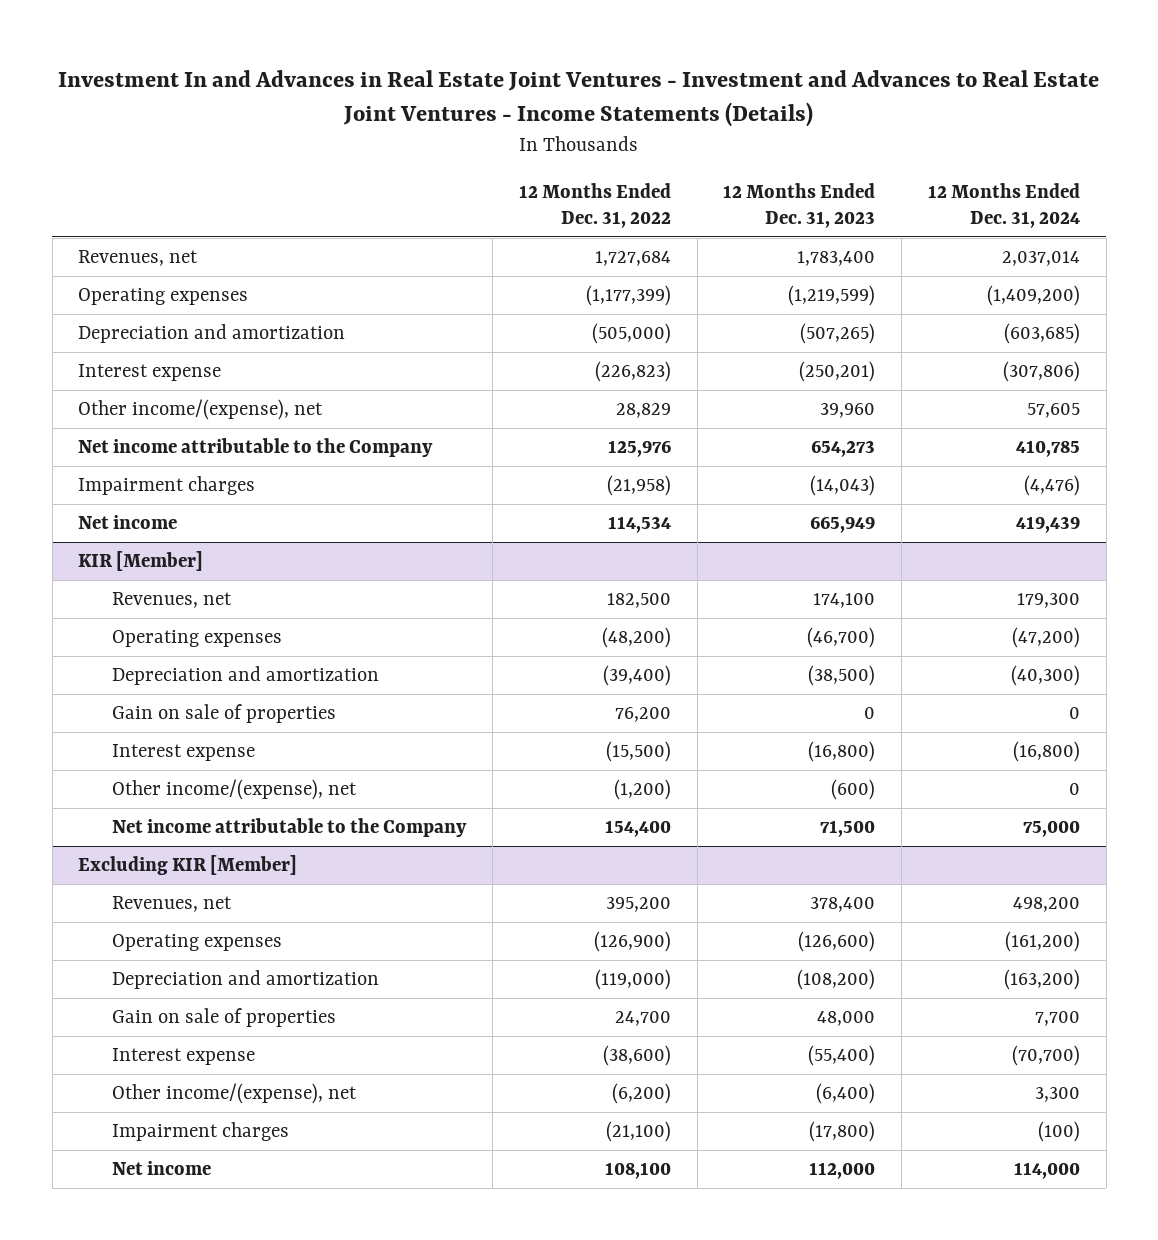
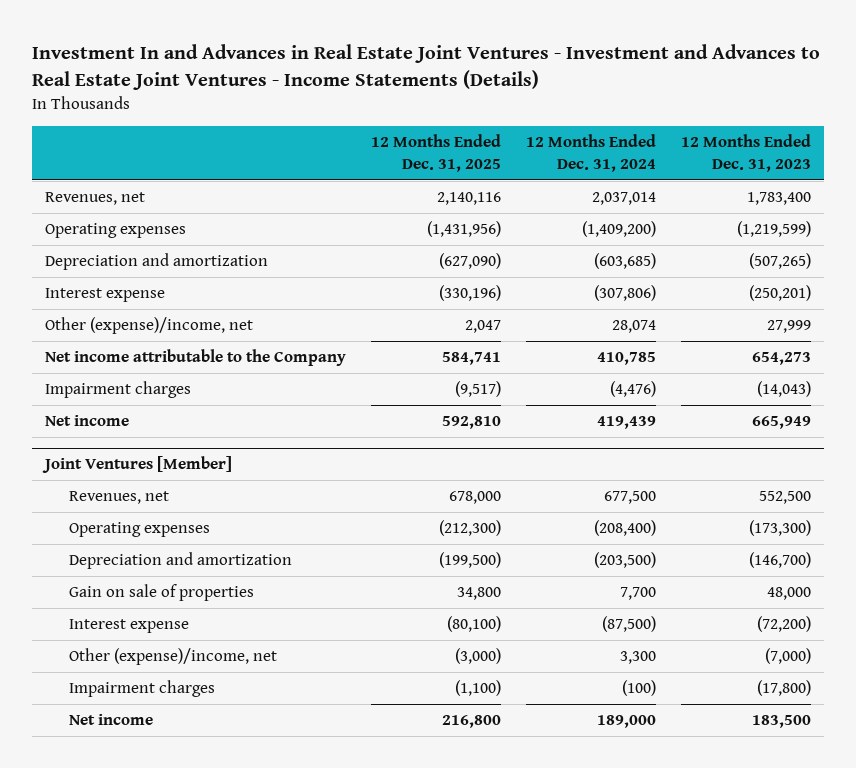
[518,183,671,229] 12 Months Ended Dec. 31, 2022 -> none
none -> [371,134,502,173] 12 Months Ended Dec. 31, 2025
[78,399,324,421] Other income/(expense), net -> [44,317,253,335] Other (expense)/income, net
[820,403,876,419] 39,960 -> [767,320,812,334] 27,999
[1026,403,1080,419] 57,605 -> [612,320,657,334] 28,074
[78,551,204,572] KIR [Member] -> none
[112,704,337,724] Gain on sale of properties -> none
[112,744,256,762] Interest expense -> none
[112,779,358,801] Other income/(expense), net -> none
[112,818,468,838] Net income attributable to the Company -> none
[78,855,298,876] Excluding KIR [Member] -> none
[112,896,233,913] Revenues, net -> none
[112,934,283,952] Operating expenses -> none
[112,970,380,990] Depreciation and amortization -> none
none -> [41,456,232,474] Joint Ventures [Member]
[813,593,876,609] 174,100 -> [759,491,812,505] 552,500
[1016,593,1080,609] 179,300 -> [604,491,657,505] 677,500
[807,627,876,649] (46,700) -> [749,520,812,537] (173,300)
[1011,627,1080,649] (47,200) -> [594,520,657,537] (208,400)
[808,665,876,687] (38,500) -> [749,552,812,569] (146,700)
[1010,665,1080,687] (40,300) -> [594,552,657,569] (203,500)
[808,1045,876,1067] (55,400) -> [757,616,812,633] (72,200)
[1011,1045,1080,1067] (70,700) -> [602,616,657,633] (87,500)
[112,1083,358,1105] Other income/(expense), net -> [69,648,278,666] Other (expense)/income, net
[816,1083,876,1105] (6,400) -> [765,648,812,665] (7,000)
[809,1162,876,1180] 112,000 -> [752,715,812,729] 183,500
[1013,1162,1080,1180] 114,000 -> [597,715,657,729] 189,000

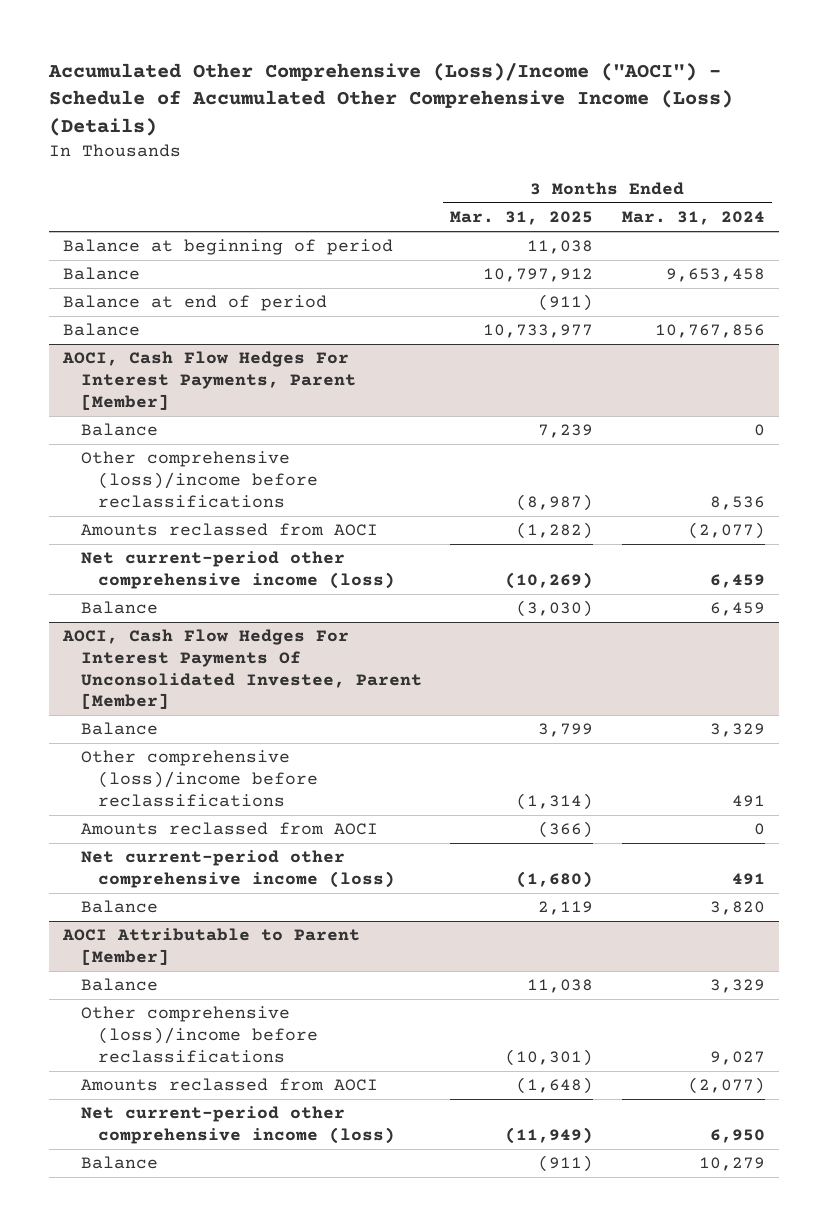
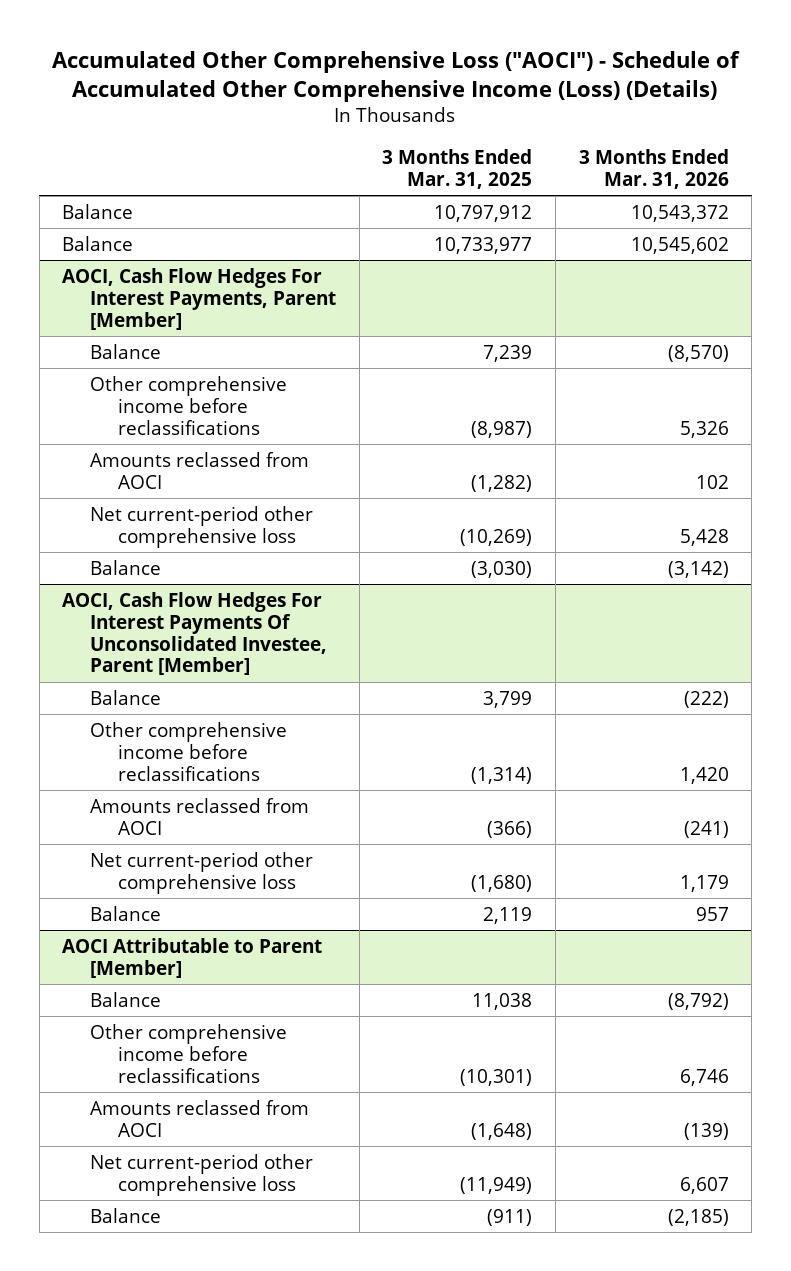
[47,62,733,137] Accumulated Other Comprehensive (Loss)/Income ("AOCI") - Schedule of Accumulated Other Comprehensive Income (Loss) (Details) -> [52,51,741,103] Accumulated Other Comprehensive Loss ("AOCI") - Schedule of Accumulated Other Comprehensive Income (Loss) (Details)
[621,211,765,226] Mar. 31, 2024 -> none
none -> [578,148,729,189] 3 Months Ended Mar. 31, 2026
[62,239,393,256] Balance at beginning of period -> none
[62,295,327,312] Balance at end of period -> none
[80,451,319,508] Other comprehensive (loss)/income before reclassifications -> [90,375,288,435] Other comprehensive income before reclassifications
[80,551,396,590] Net current-period other comprehensive income (loss) -> [90,505,314,548] Net current-period other comprehensive loss
[80,750,319,807] Other comprehensive (loss)/income before reclassifications -> [90,721,288,781] Other comprehensive income before reclassifications
[80,850,396,889] Net current-period other comprehensive income (loss) -> [90,851,314,894] Net current-period other comprehensive loss
[80,1006,319,1063] Other comprehensive (loss)/income before reclassifications -> [90,1023,288,1083] Other comprehensive income before reclassifications
[80,1106,396,1145] Net current-period other comprehensive income (loss) -> [90,1153,314,1196] Net current-period other comprehensive loss

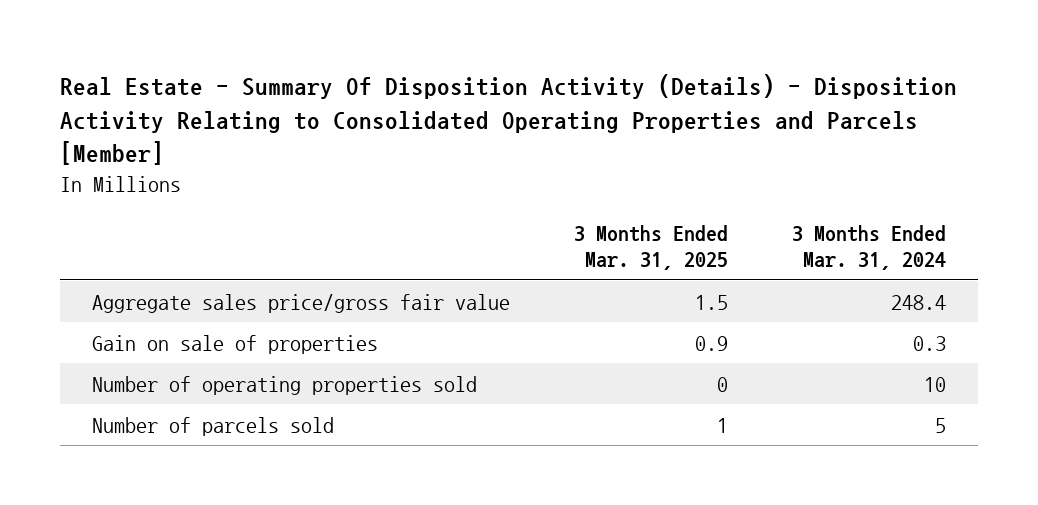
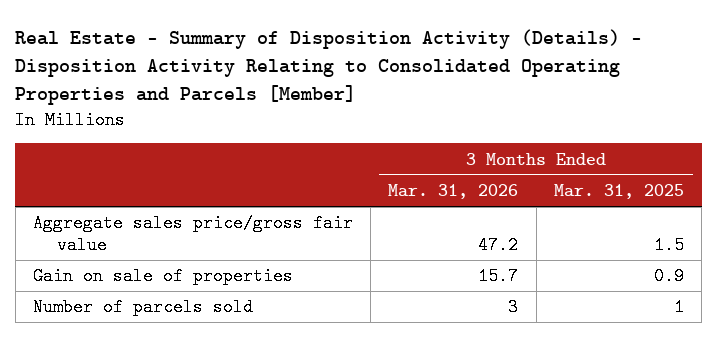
[60,73,958,166] Real Estate - Summary Of Disposition Activity (Details) - Disposition Activity Relating to Consolidated Operating Properties and Parcels [Member] -> [15,28,643,106] Real Estate - Summary of Disposition Activity (Details) - Disposition Activity Relating to Consolidated Operating Properties and Parcels [Member]
[791,224,946,271] 3 Months Ended Mar. 31, 2024 -> none
none -> [388,184,519,200] Mar. 31, 2026
[92,375,478,395] Number of operating properties sold -> none

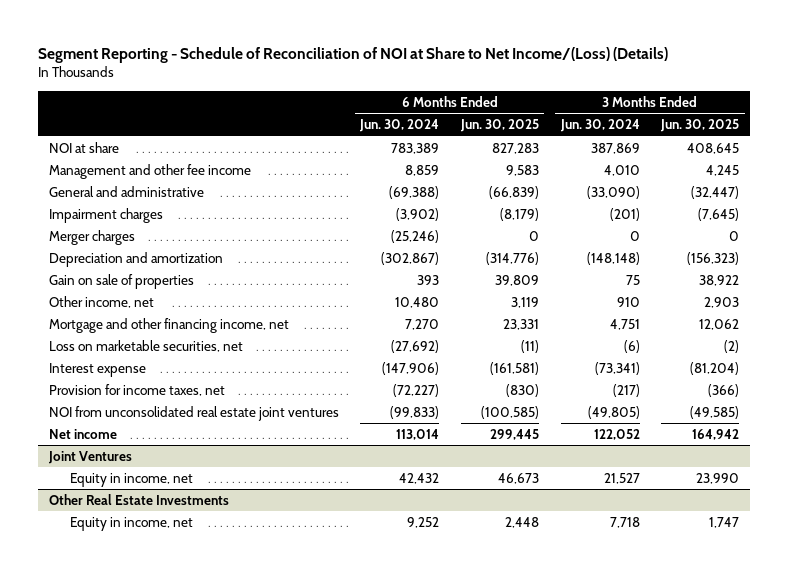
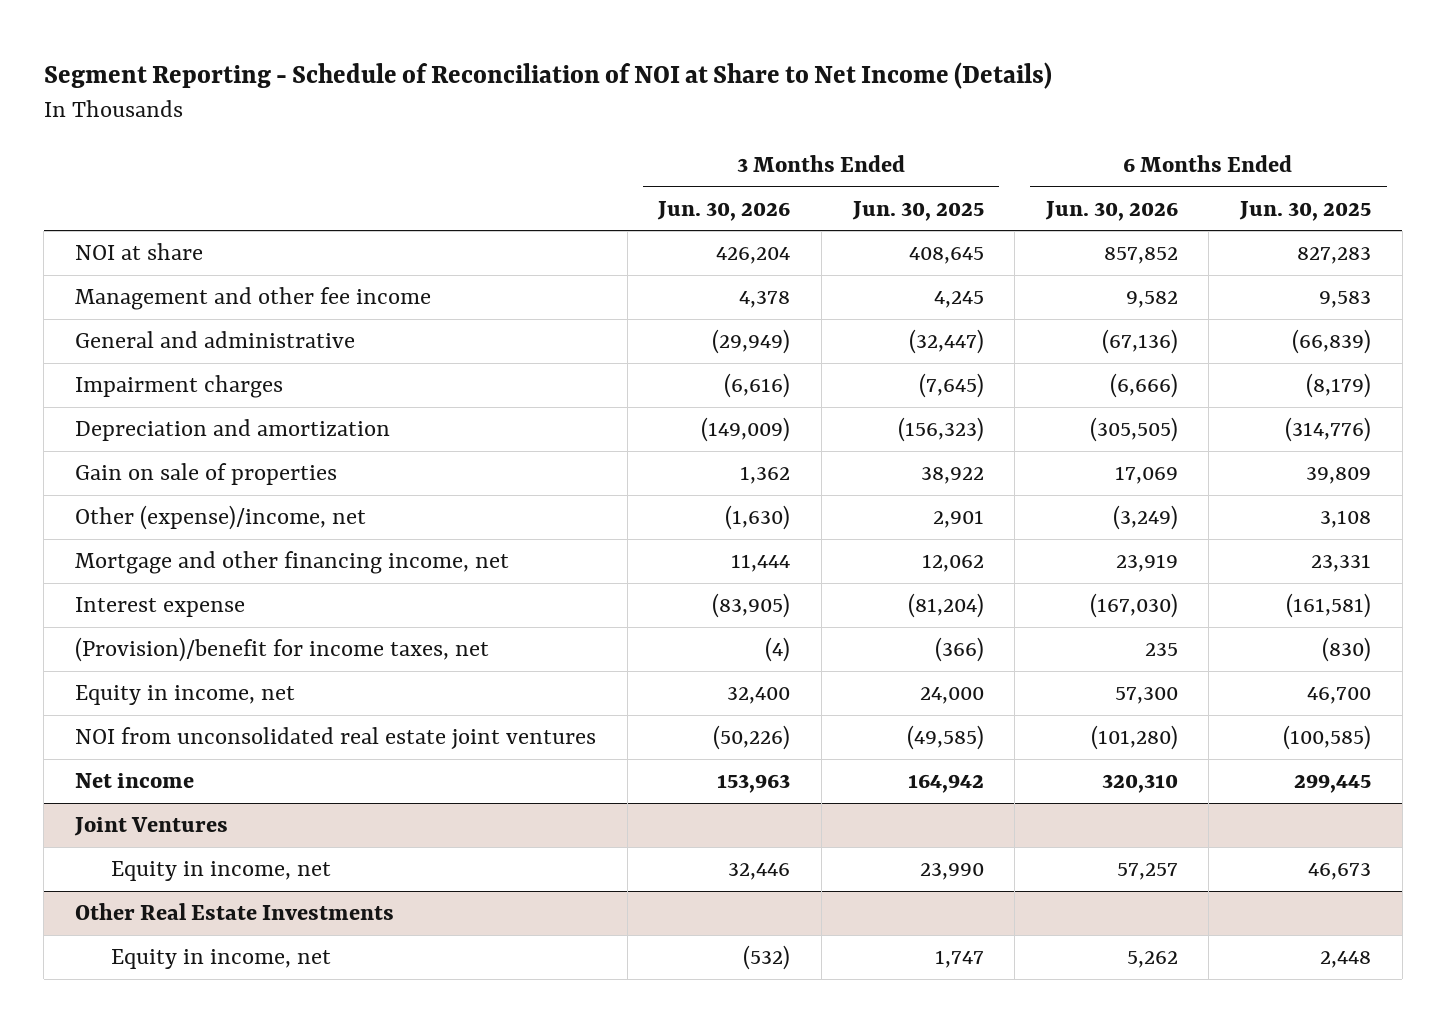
[37,47,668,64] Segment Reporting - Schedule of Reconciliation of NOI at Share to Net Income/(Loss) (Details) -> [43,62,1052,90] Segment Reporting - Schedule of Reconciliation of NOI at Share to Net Income (Details)
[359,119,440,133] Jun. 30, 2024 -> none
[559,119,640,133] Jun. 30, 2024 -> none
none -> [657,200,791,221] Jun. 30, 2026
none -> [1044,200,1178,221] Jun. 30, 2026
[48,229,135,245] Merger charges -> none
[48,295,154,308] Other income, net -> [74,505,366,531] Other (expense)/income, net
[510,296,539,308] 3,119 -> [1320,510,1372,529] 3,108
[704,296,740,308] 2,903 -> [932,510,984,529] 2,901
[48,339,243,352] Loss on marketable securities, net -> none
[48,383,225,396] Provision for income taxes, net -> [74,637,489,663] (Provision)/benefit for income taxes, net
none -> [74,685,295,706] Equity in income, net

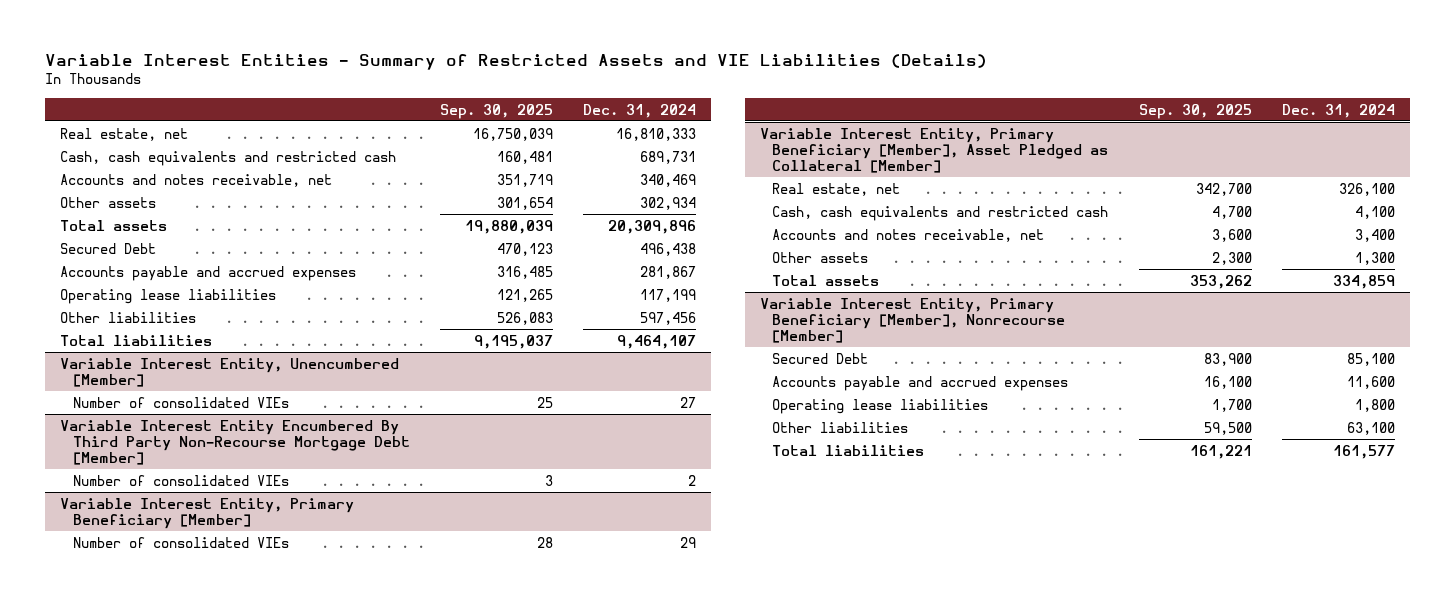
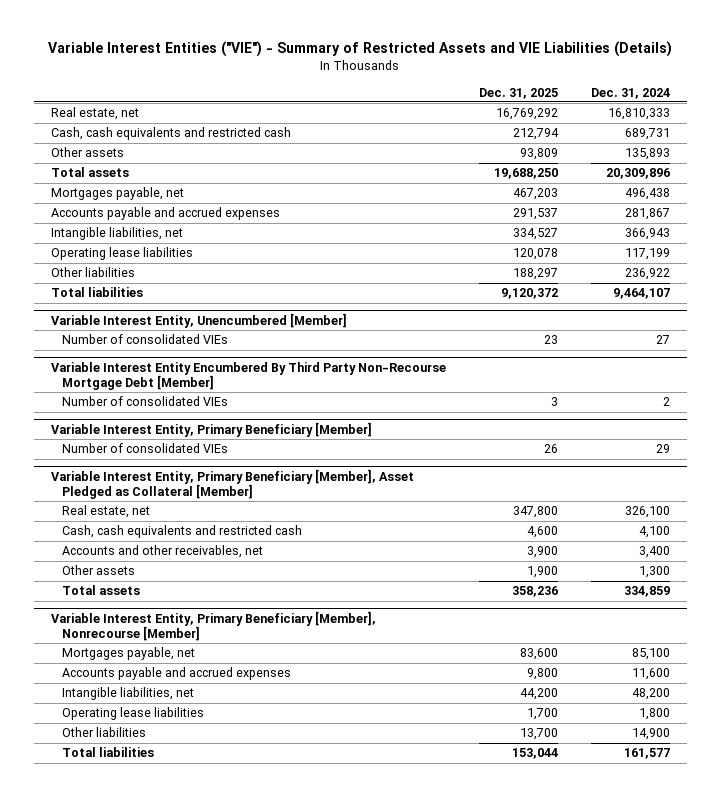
[45,54,988,71] Variable Interest Entities - Summary of Restricted Assets and VIE Liabilities (Details) -> [48,41,673,58] Variable Interest Entities ("VIE") - Summary of Restricted Assets and VIE Liabilities (Details)
[439,103,553,119] Sep. 30, 2025 -> none
none -> [478,87,558,99] Dec. 31, 2025
[60,173,333,187] Accounts and notes receivable, net -> none
[639,196,696,210] 302,934 -> [625,148,671,161] 135,893
[60,242,157,254] Secured Debt -> [50,187,184,201] Mortgages payable, net
none -> [50,227,183,241] Intangible liabilities, net
[639,311,696,325] 597,456 -> [625,268,671,281] 236,922
[772,228,1045,242] Accounts and notes receivable, net -> none
none -> [61,545,263,559] Accounts and other receivables, net
[772,352,869,364] Secured Debt -> [61,647,195,661] Mortgages payable, net
none -> [61,687,194,701] Intangible liabilities, net
[1347,421,1396,435] 63,100 -> [632,728,671,741] 14,900

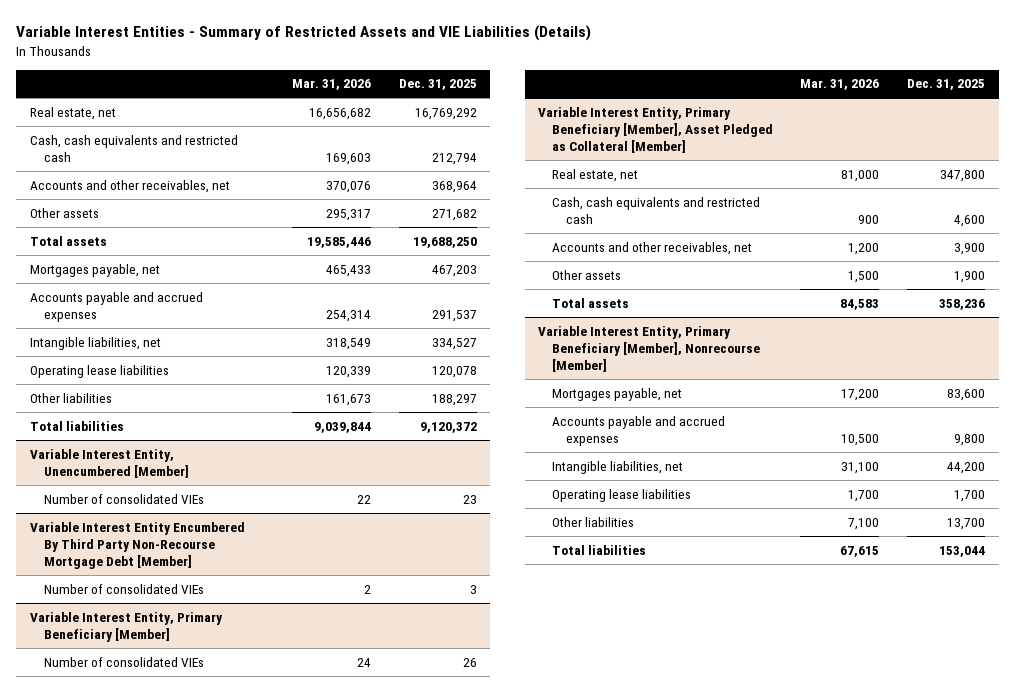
[48,41,673,58] Variable Interest Entities ("VIE") - Summary of Restricted Assets and VIE Liabilities (Details) -> [16,25,592,42] Variable Interest Entities - Summary of Restricted Assets and VIE Liabilities (Details)
[591,87,671,99] Dec. 31, 2024 -> none
none -> [292,79,372,91] Mar. 31, 2026
none -> [29,179,230,193] Accounts and other receivables, net
[519,148,558,161] 93,809 -> [431,208,477,221] 271,682

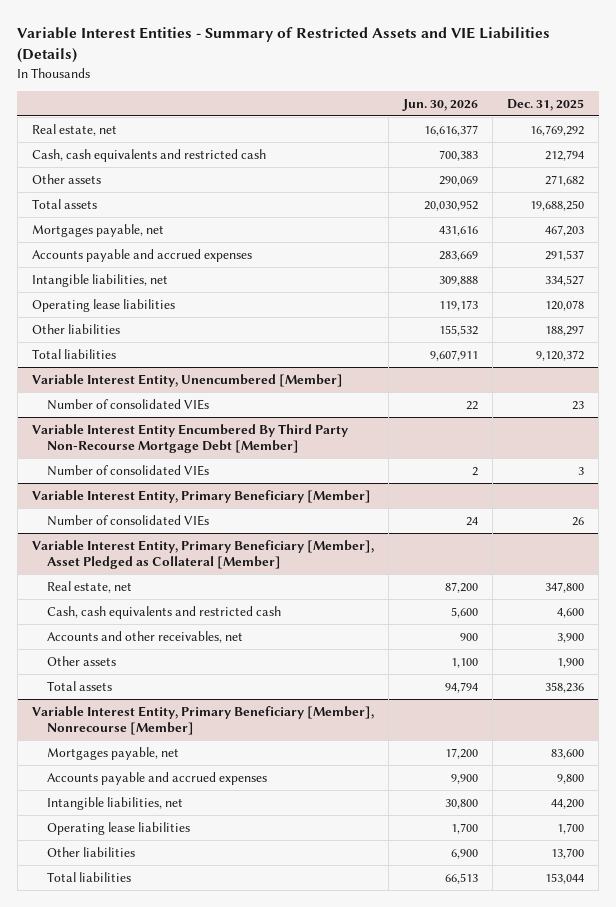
[292,79,372,91] Mar. 31, 2026 -> none
none -> [402,98,479,111] Jun. 30, 2026
[29,179,230,193] Accounts and other receivables, net -> none

